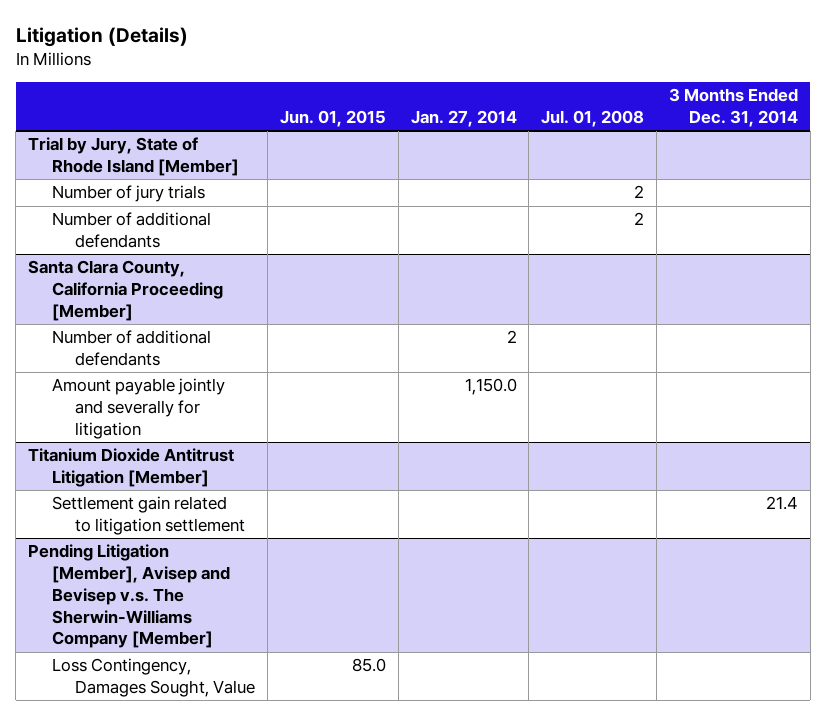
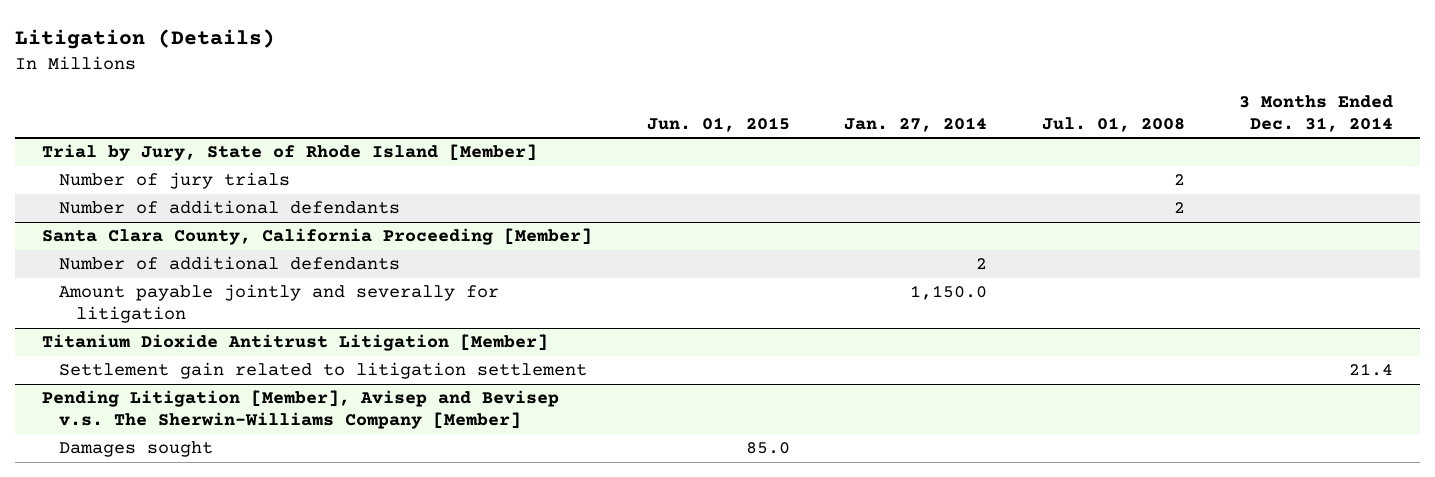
[51,658,256,698] Loss Contingency, Damages Sought, Value -> [59,441,214,458] Damages sought

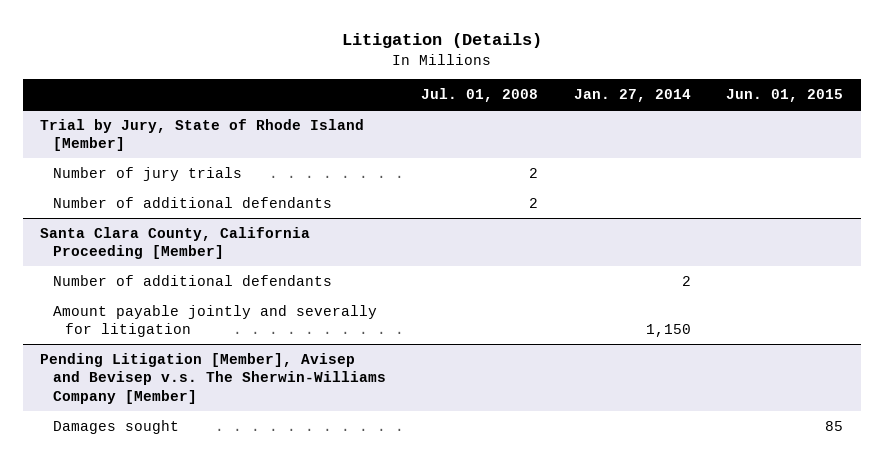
[1239,94,1394,132] 3 Months Ended Dec. 31, 2014 -> none
[42,334,549,352] Titanium Dioxide Antitrust Litigation [Member] -> none
[59,362,588,380] Settlement gain related to litigation settlement -> none
[910,285,988,301] 1,150.0 -> [645,324,691,338] 1,150
[745,442,790,455] 85.0 -> [825,420,844,431] 85

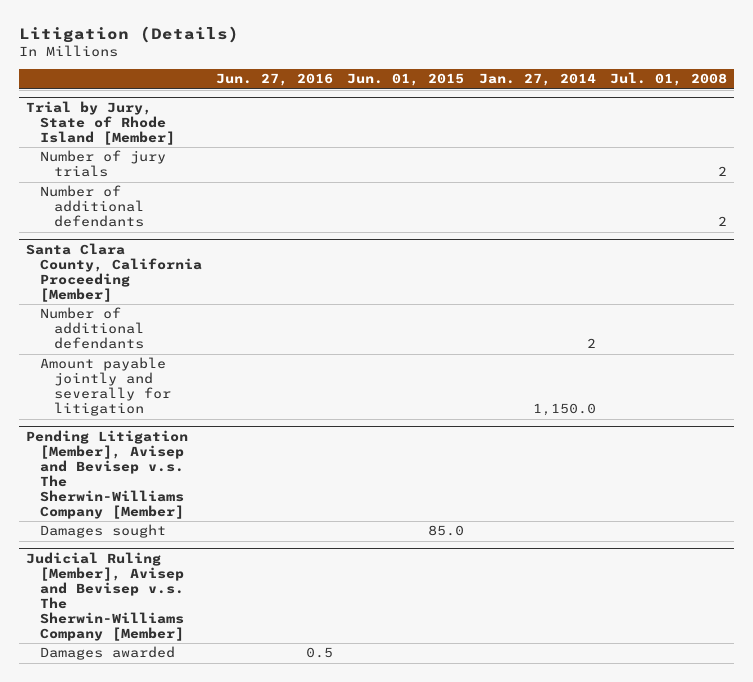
none -> [216,73,334,87] Jun. 27, 2016
[645,324,691,338] 1,150 -> [532,403,596,417] 1,150.0
[825,420,844,431] 85 -> [428,525,465,537] 85.0
none -> [25,551,184,641] Judicial Ruling [Member], Avisep and Bevisep v.s. The Sherwin-Williams Company [Member]
none -> [39,646,175,661] Damages awarded

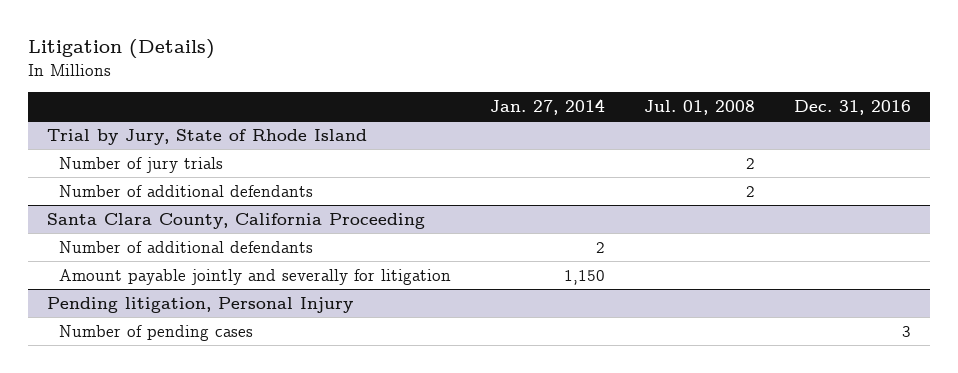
[216,73,334,87] Jun. 27, 2016 -> none
[347,73,465,87] Jun. 01, 2015 -> none
none -> [793,99,911,115] Dec. 31, 2016
[25,100,175,145] Trial by Jury, State of Rhode Island [Member] -> [47,128,368,145] Trial by Jury, State of Rhode Island
[25,242,202,302] Santa Clara County, California Proceeding [Member] -> [47,212,426,229] Santa Clara County, California Proceeding
[25,429,188,519] Pending Litigation [Member], Avisep and Bevisep v.s. The Sherwin-Williams Company [Member] -> none
[39,524,166,539] Damages sought -> none
[25,551,184,641] Judicial Ruling [Member], Avisep and Bevisep v.s. The Sherwin-Williams Company [Member] -> none
[39,646,175,661] Damages awarded -> none
[532,403,596,417] 1,150.0 -> [564,269,606,285] 1,150
none -> [47,296,354,313] Pending litigation, Personal Injury
none -> [59,324,254,341] Number of pending cases

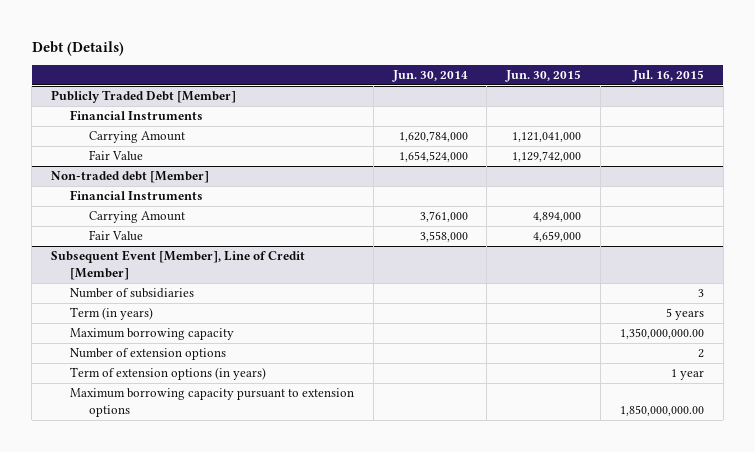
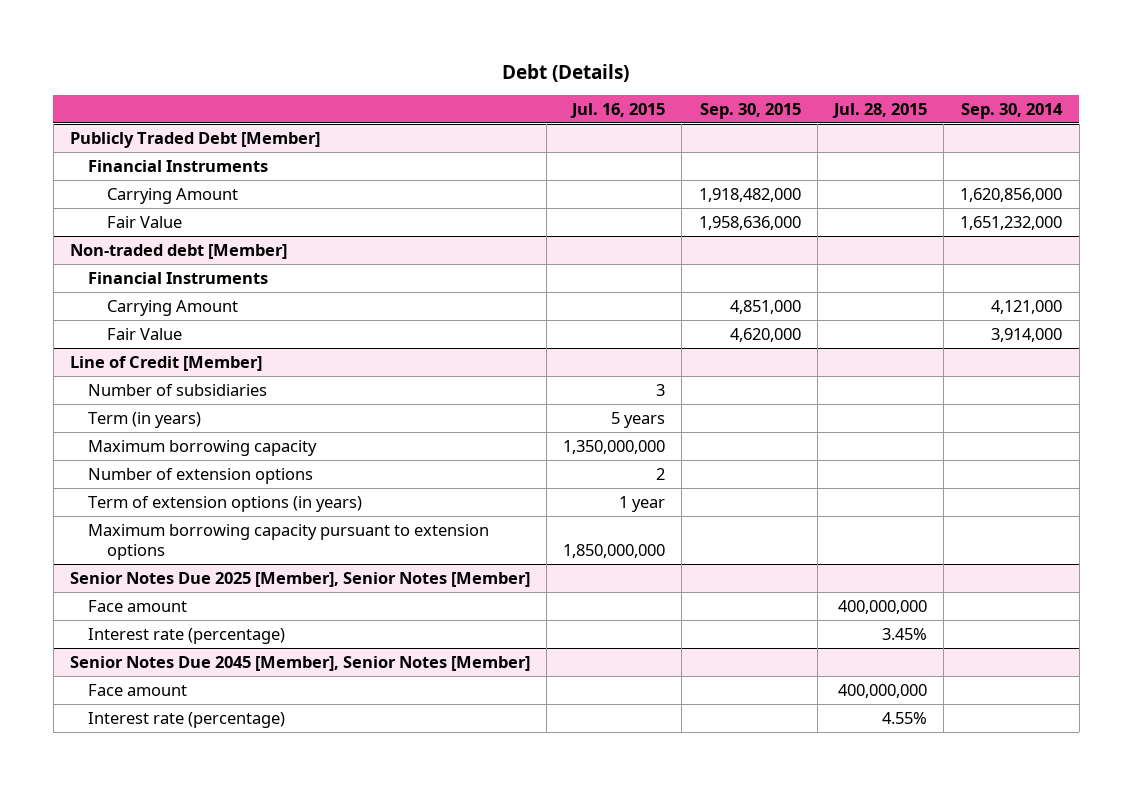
[391,70,468,83] Jun. 30, 2014 -> none
[505,70,582,83] Jun. 30, 2015 -> none
none -> [699,103,801,120] Sep. 30, 2015
none -> [832,103,928,119] Jul. 28, 2015
none -> [961,103,1064,120] Sep. 30, 2014
[51,250,306,281] Subsequent Event [Member], Line of Credit [Member] -> [69,355,262,371] Line of Credit [Member]
[620,328,705,340] 1,350,000,000.00 -> [563,439,666,454] 1,350,000,000
[620,405,705,417] 1,850,000,000.00 -> [563,543,666,558] 1,850,000,000
none -> [69,571,530,587] Senior Notes Due 2025 [Member], Senior Notes [Member]
none -> [88,599,188,612] Face amount
none -> [88,627,286,644] Interest rate (percentage)
none -> [69,655,530,671] Senior Notes Due 2045 [Member], Senior Notes [Member]
none -> [88,683,188,696] Face amount
none -> [88,711,286,728] Interest rate (percentage)

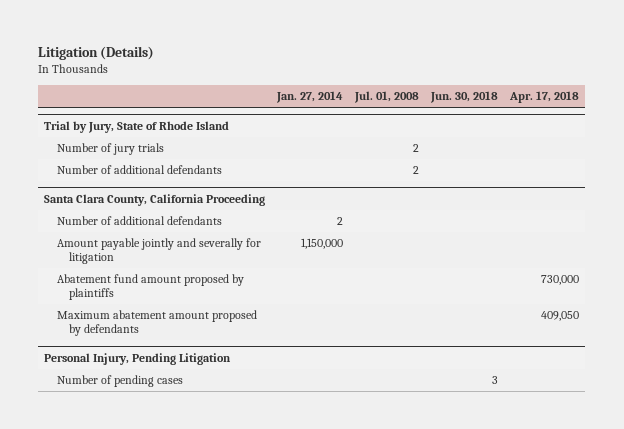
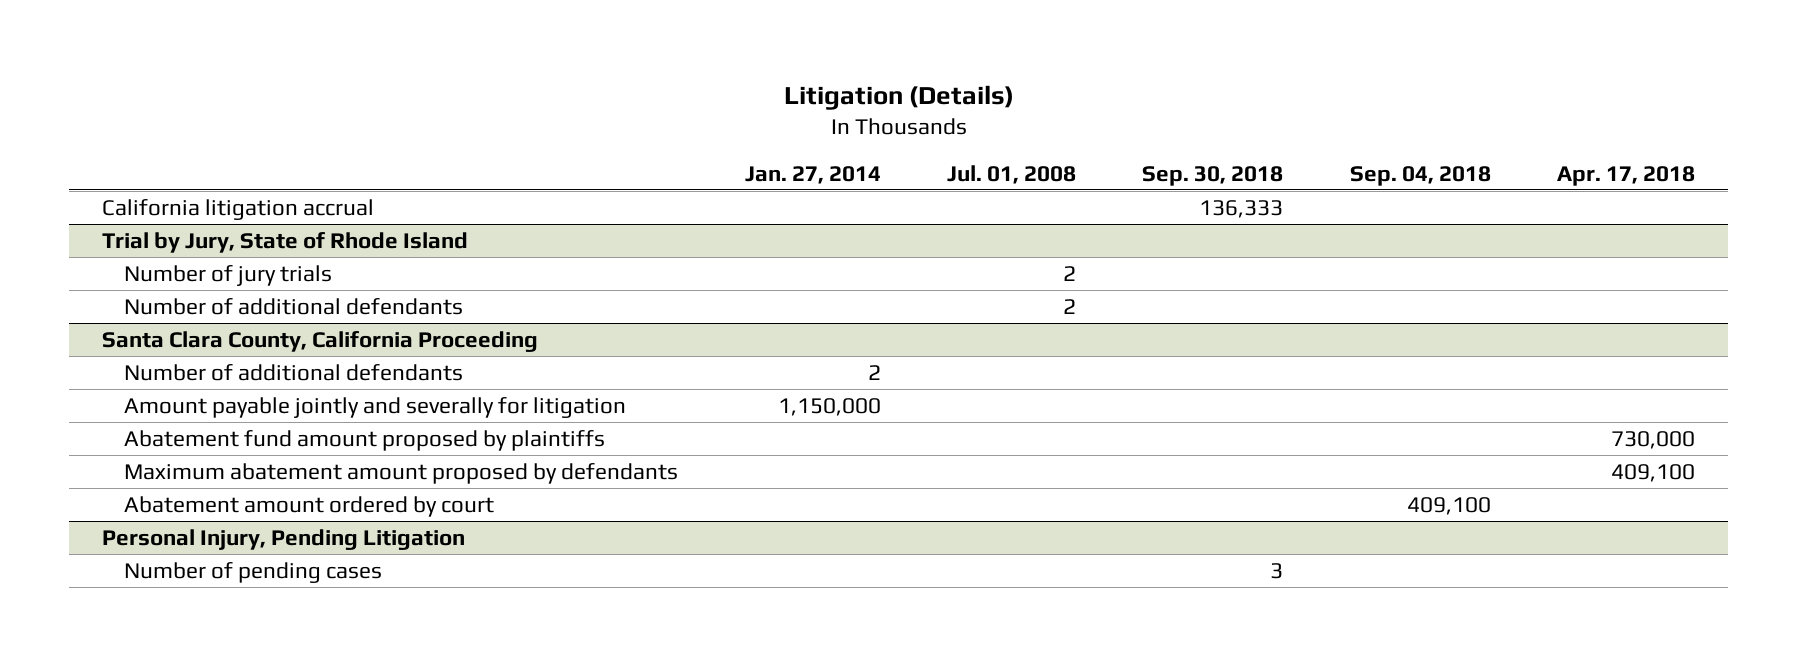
[430,90,499,103] Jun. 30, 2018 -> none
none -> [1142,165,1284,186] Sep. 30, 2018
none -> [1349,165,1491,186] Sep. 04, 2018
none -> [102,198,375,220] California litigation accrual
[541,311,580,322] 409,050 -> [1610,463,1695,482] 409,100
none -> [124,495,495,517] Abatement amount ordered by court

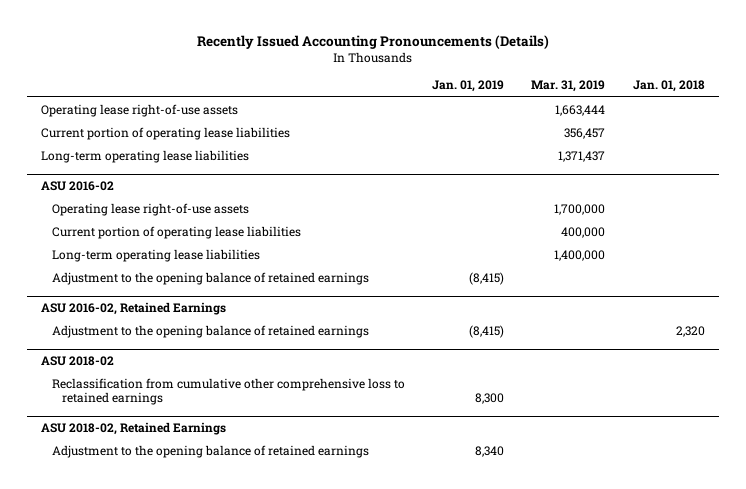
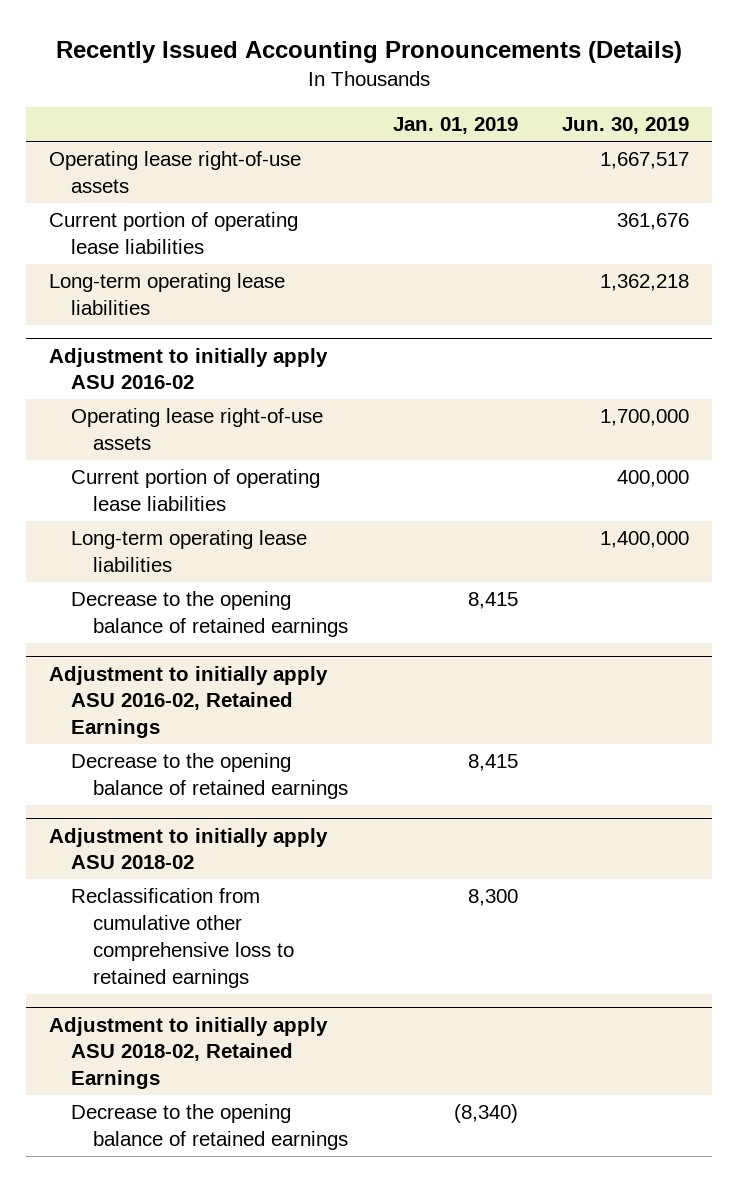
[531,80,606,93] Mar. 31, 2019 -> none
[632,80,705,93] Jan. 01, 2018 -> none
none -> [562,117,690,135] Jun. 30, 2019
[40,180,114,191] ASU 2016-02 -> [48,347,328,390] Adjustment to initially apply ASU 2016-02
[51,271,369,285] Adjustment to the opening balance of retained earnings -> [70,591,348,638] Decrease to the opening balance of retained earnings
[469,271,505,285] (8,415) -> [467,592,518,610] 8,415
[40,301,226,315] ASU 2016-02, Retained Earnings -> [48,665,328,739] Adjustment to initially apply ASU 2016-02, Retained Earnings
[51,324,369,338] Adjustment to the opening balance of retained earnings -> [70,753,348,800] Decrease to the opening balance of retained earnings
[469,324,505,338] (8,415) -> [467,754,518,772] 8,415
[40,355,114,366] ASU 2018-02 -> [48,827,328,870] Adjustment to initially apply ASU 2018-02
[40,421,226,435] ASU 2018-02, Retained Earnings -> [48,1016,328,1090] Adjustment to initially apply ASU 2018-02, Retained Earnings
[51,444,369,458] Adjustment to the opening balance of retained earnings -> [70,1104,348,1151] Decrease to the opening balance of retained earnings
[475,445,505,457] 8,340 -> [453,1104,518,1124] (8,340)

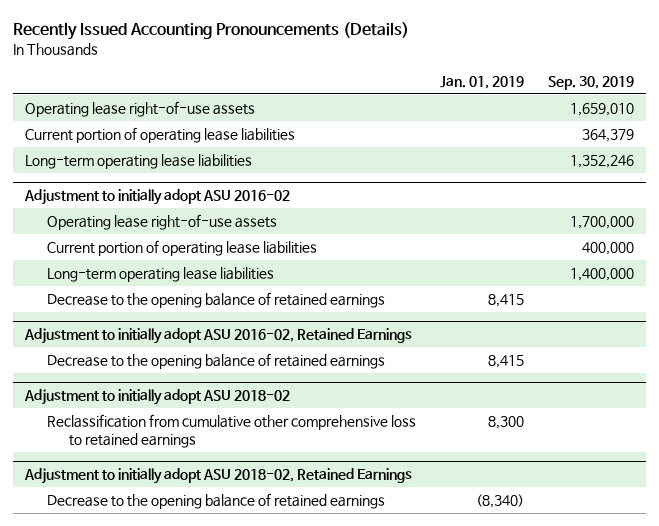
[562,117,690,135] Jun. 30, 2019 -> none
none -> [547,75,634,90] Sep. 30, 2019
[48,347,328,390] Adjustment to initially apply ASU 2016-02 -> [23,189,290,206] Adjustment to initially adopt ASU 2016-02
[48,665,328,739] Adjustment to initially apply ASU 2016-02, Retained Earnings -> [23,328,412,345] Adjustment to initially adopt ASU 2016-02, Retained Earnings
[48,827,328,870] Adjustment to initially apply ASU 2018-02 -> [23,389,290,406] Adjustment to initially adopt ASU 2018-02
[48,1016,328,1090] Adjustment to initially apply ASU 2018-02, Retained Earnings -> [23,468,412,485] Adjustment to initially adopt ASU 2018-02, Retained Earnings

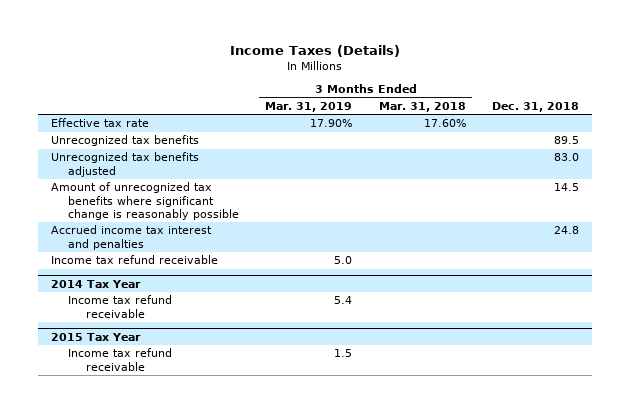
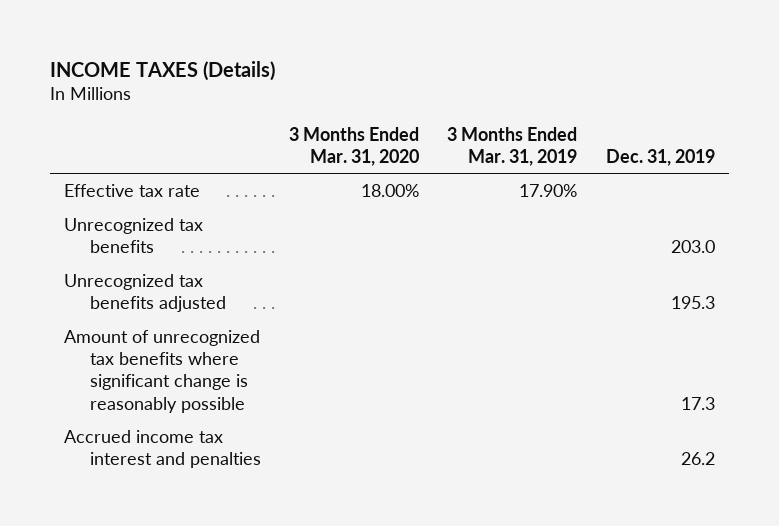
[229,44,400,57] Income Taxes (Details) -> [50,60,276,81] INCOME TAXES (Details)
[378,102,466,113] Mar. 31, 2018 -> none
[491,102,579,113] Dec. 31, 2018 -> none
none -> [288,126,419,166] 3 Months Ended Mar. 31, 2020
none -> [605,148,715,166] Dec. 31, 2019
[50,255,218,265] Income tax refund receivable -> none
[50,280,141,289] 2014 Tax Year -> none
[68,295,173,318] Income tax refund receivable -> none
[50,333,141,342] 2015 Tax Year -> none
[68,348,173,371] Income tax refund receivable -> none

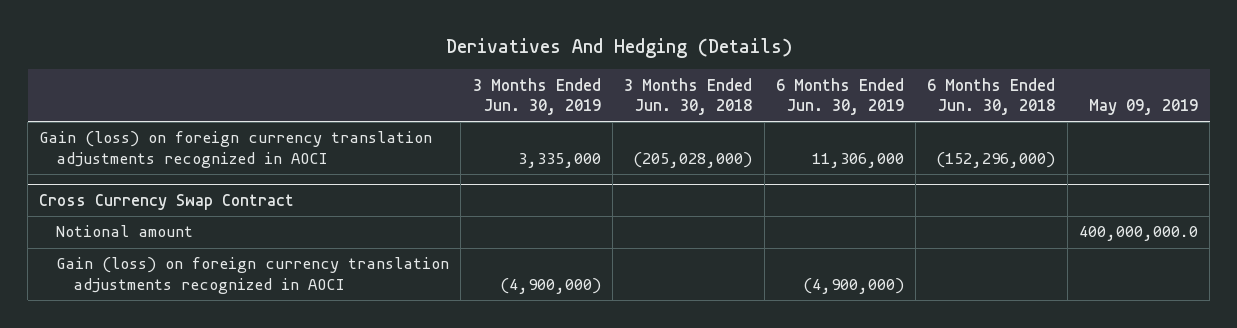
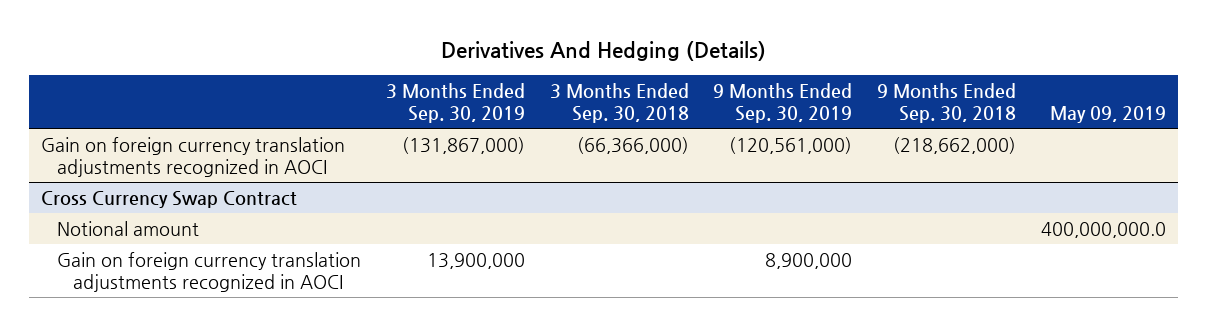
[472,77,601,116] 3 Months Ended Jun. 30, 2019 -> none
[624,77,753,116] 3 Months Ended Jun. 30, 2018 -> none
[775,77,904,116] 6 Months Ended Jun. 30, 2019 -> none
[927,77,1056,116] 6 Months Ended Jun. 30, 2018 -> none
none -> [385,83,525,123] 3 Months Ended Sep. 30, 2019
none -> [549,83,689,123] 3 Months Ended Sep. 30, 2018
none -> [713,83,853,123] 9 Months Ended Sep. 30, 2019
none -> [877,83,1017,123] 9 Months Ended Sep. 30, 2018
[39,131,433,168] Gain (loss) on foreign currency translation adjustments recognized in AOCI -> [41,136,346,177] Gain on foreign currency translation adjustments recognized in AOCI
[56,257,450,294] Gain (loss) on foreign currency translation adjustments recognized in AOCI -> [57,251,362,292] Gain on foreign currency translation adjustments recognized in AOCI

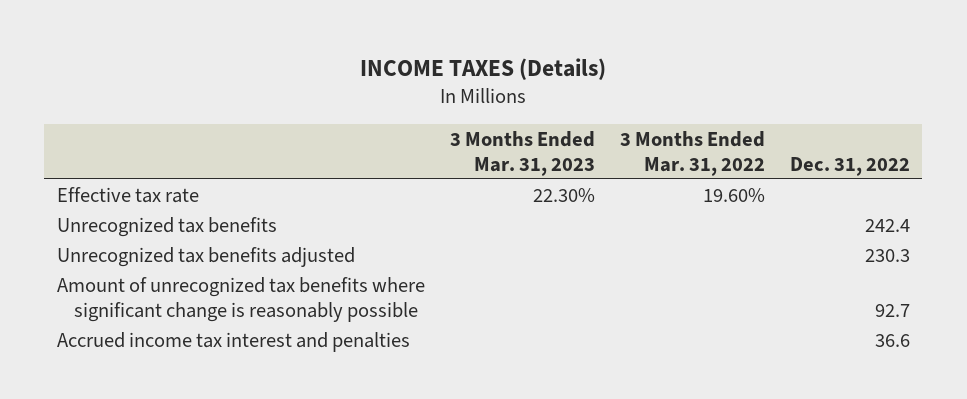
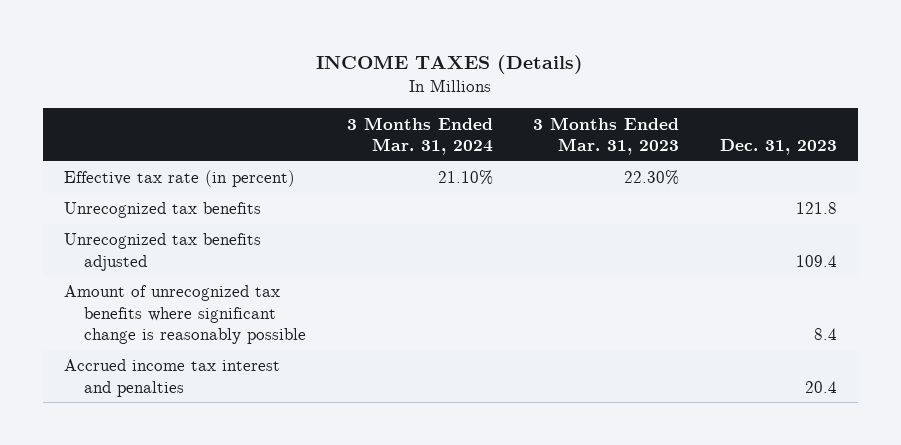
[619,130,765,176] 3 Months Ended Mar. 31, 2022 -> none
[789,156,910,176] Dec. 31, 2022 -> none
none -> [346,116,493,156] 3 Months Ended Mar. 31, 2024
none -> [720,139,838,156] Dec. 31, 2023
[56,186,199,203] Effective tax rate -> [63,170,295,188] Effective tax rate (in percent)

